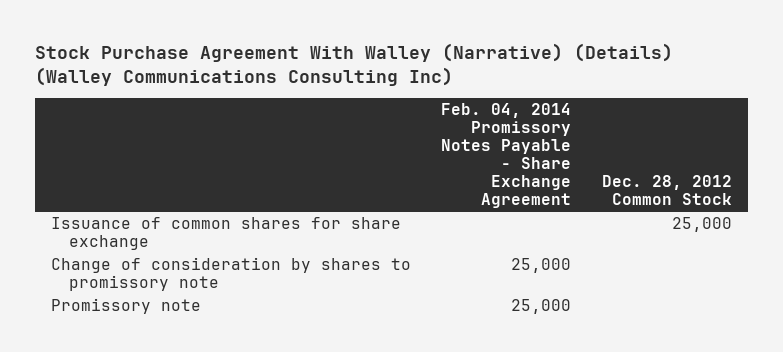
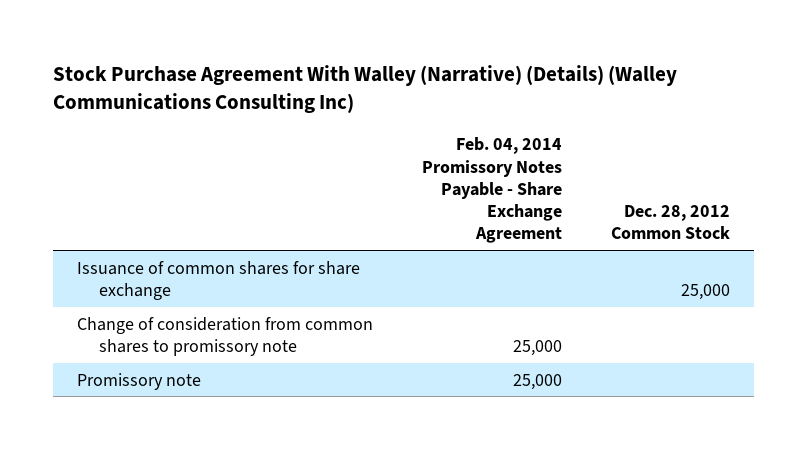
[50,257,411,292] Change of consideration by shares to promissory note -> [77,316,374,357] Change of consideration from common shares to promissory note

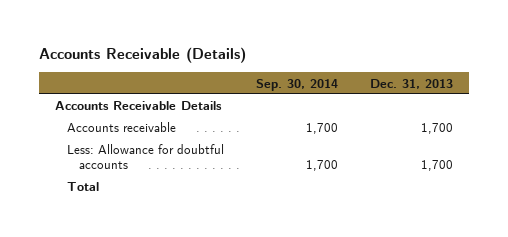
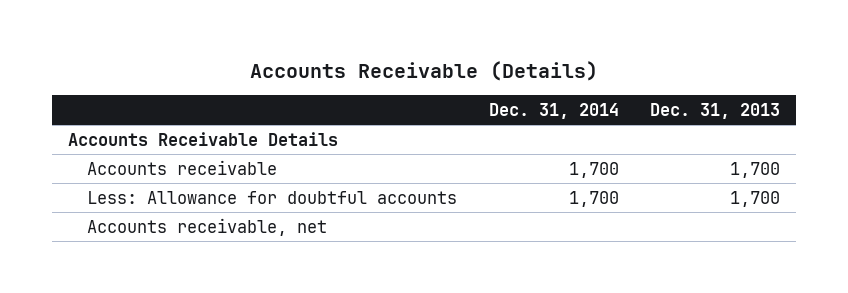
[255,78,338,91] Sep. 30, 2014 -> none
none -> [488,102,619,119] Dec. 31, 2014
[67,182,100,192] Total -> [86,217,327,236] Accounts receivable, net

